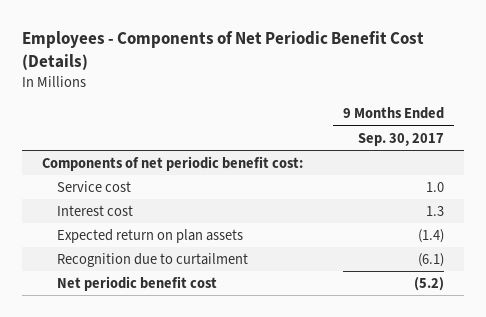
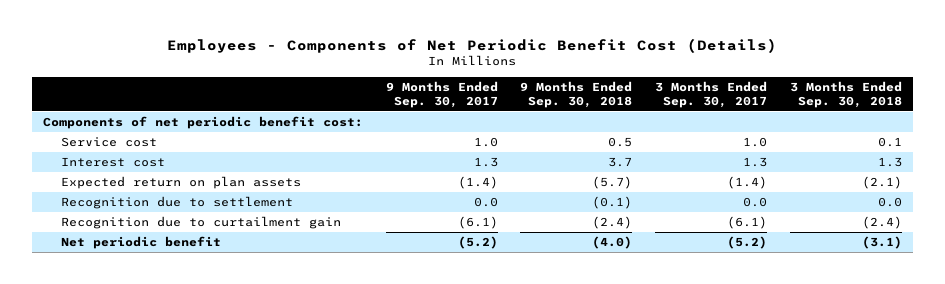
none -> [520,80,633,108] 9 Months Ended Sep. 30, 2018
none -> [654,80,767,108] 3 Months Ended Sep. 30, 2017
none -> [789,80,902,108] 3 Months Ended Sep. 30, 2018
none -> [61,195,294,209] Recognition due to settlement
[56,253,248,268] Recognition due to curtailment -> [61,215,342,229] Recognition due to curtailment gain
[56,276,217,292] Net periodic benefit cost -> [61,235,222,249] Net periodic benefit

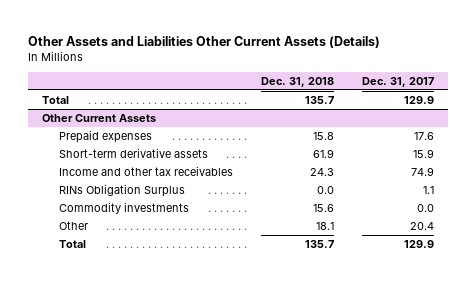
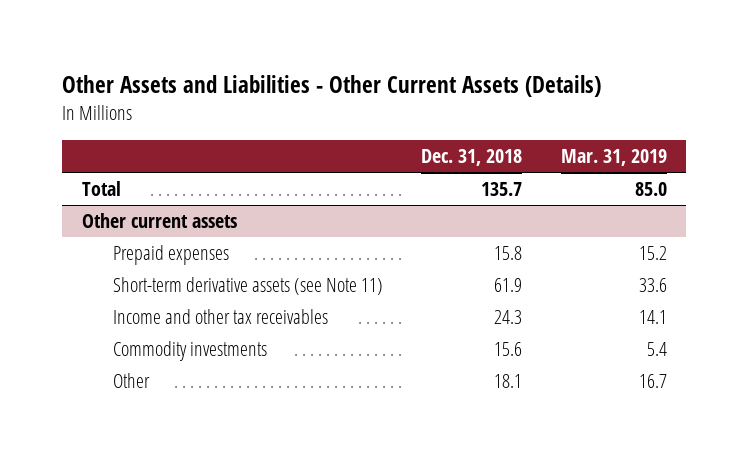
[28,35,381,48] Other Assets and Liabilities Other Current Assets (Details) -> [62,75,602,98] Other Assets and Liabilities - Other Current Assets (Details)
[361,76,434,87] Dec. 31, 2017 -> none
none -> [560,149,667,167] Mar. 31, 2019
[42,114,157,123] Other Current Assets -> [81,213,237,229] Other current assets
[58,148,208,159] Short-term derivative assets -> [112,277,383,296] Short-term derivative assets (see Note 11)
[58,184,185,198] RINs Obligation Surplus -> none
[58,240,86,249] Total -> none

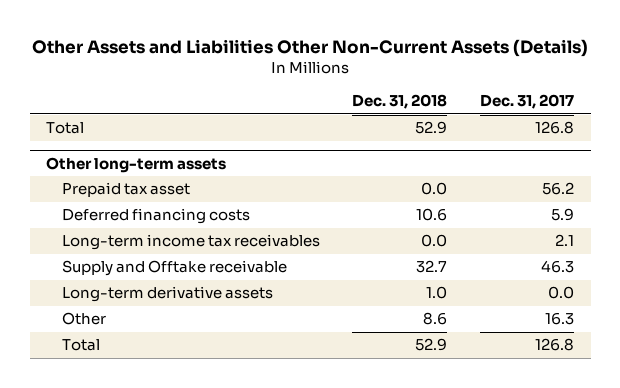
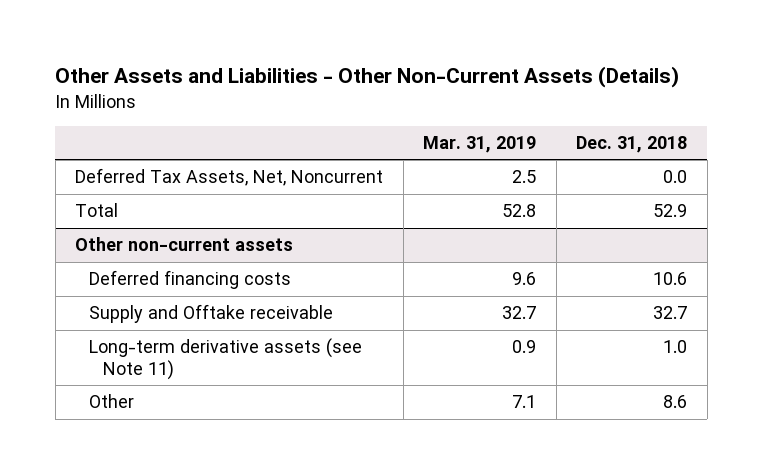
[32,38,589,57] Other Assets and Liabilities Other Non-Current Assets (Details) -> [55,66,680,89] Other Assets and Liabilities - Other Non-Current Assets (Details)
[480,94,575,110] Dec. 31, 2017 -> none
none -> [423,136,537,154] Mar. 31, 2019
none -> [75,168,384,187] Deferred Tax Assets, Net, Noncurrent
[61,182,190,198] Prepaid tax asset -> none
[46,156,227,173] Other long-term assets -> [75,237,294,252] Other non-current assets
[61,234,320,251] Long-term income tax receivables -> none
[61,286,273,303] Long-term derivative assets -> [89,338,363,380] Long-term derivative assets (see Note 11)
[61,339,100,352] Total -> none

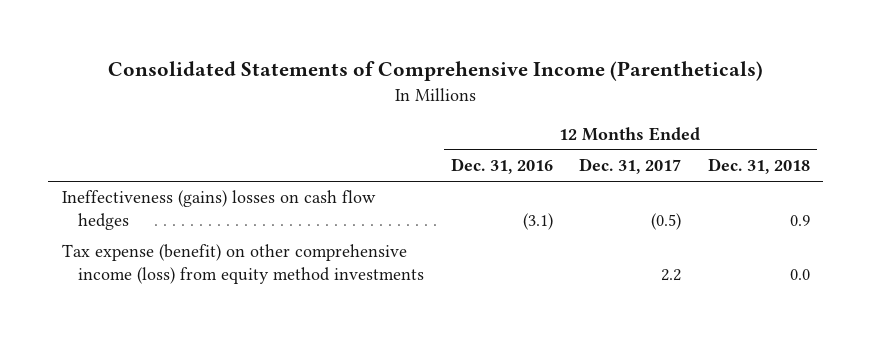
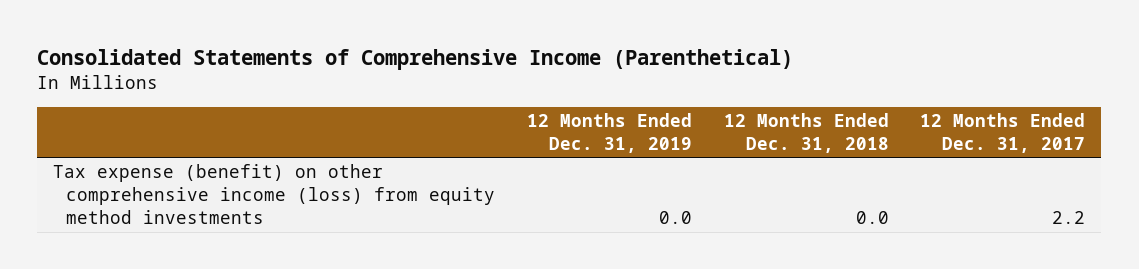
[107,61,763,82] Consolidated Statements of Comprehensive Income (Parentheticals) -> [37,48,794,70] Consolidated Statements of Comprehensive Income (Parenthetical)
[450,158,553,175] Dec. 31, 2016 -> none
none -> [526,113,692,153] 12 Months Ended Dec. 31, 2019
[61,190,376,231] Ineffectiveness (gains) losses on cash flow hedges -> none

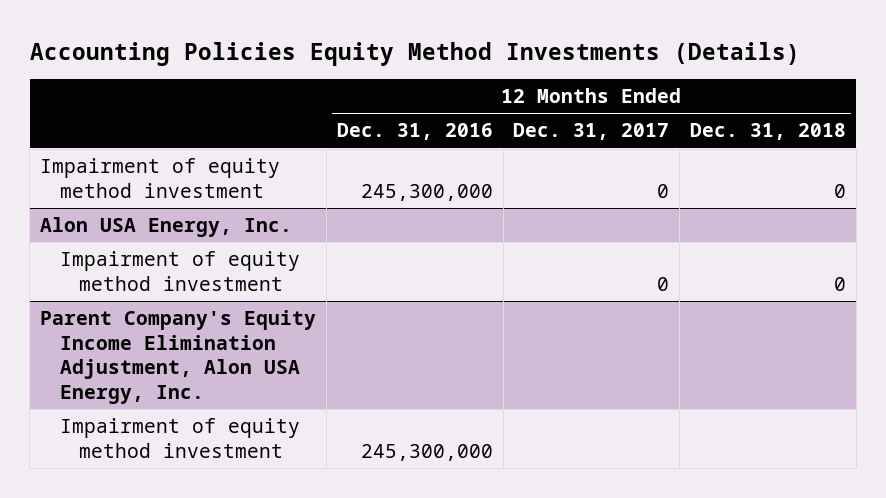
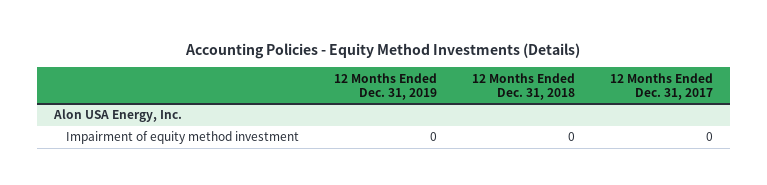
[29,42,800,67] Accounting Policies Equity Method Investments (Details) -> [185,43,581,60] Accounting Policies - Equity Method Investments (Details)
[336,123,493,141] Dec. 31, 2016 -> none
none -> [333,72,437,100] 12 Months Ended Dec. 31, 2019
[40,157,281,198] Impairment of equity method investment -> none
[40,309,317,404] Parent Company's Equity Income Elimination Adjustment, Alon USA Energy, Inc. -> none
[59,417,300,458] Impairment of equity method investment -> none

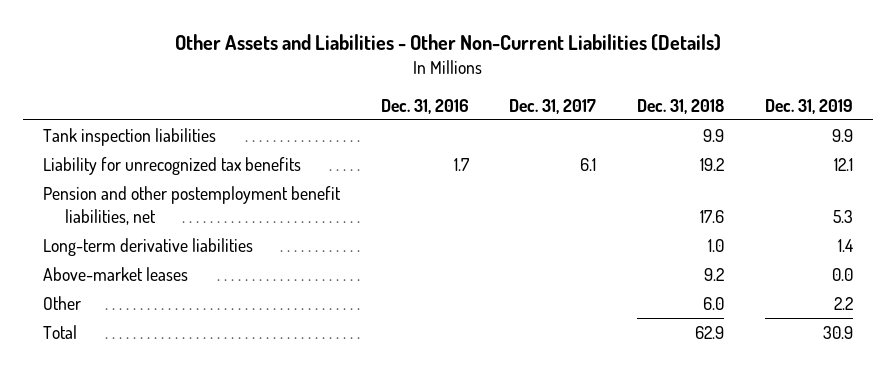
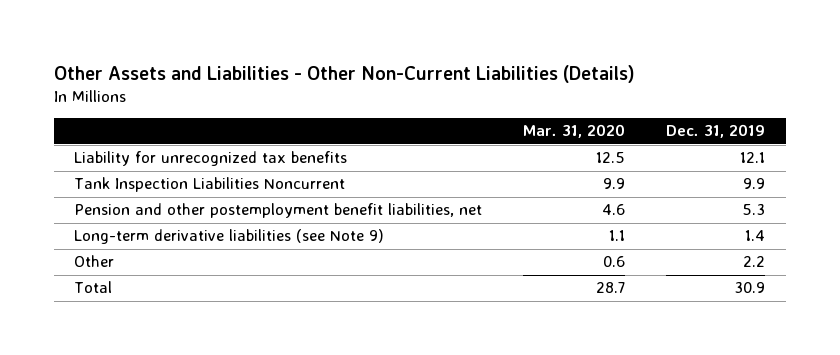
[380,98,469,114] Dec. 31, 2016 -> none
[509,98,597,114] Dec. 31, 2017 -> none
[637,98,725,114] Dec. 31, 2018 -> none
none -> [523,124,626,139] Mar. 31, 2020
[43,127,217,146] Tank inspection liabilities -> none
none -> [74,177,346,193] Tank Inspection Liabilities Noncurrent
[43,266,189,281] Above-market leases -> none
[43,237,254,256] Long-term derivative liabilities -> [74,229,385,245] Long-term derivative liabilities (see Note 9)

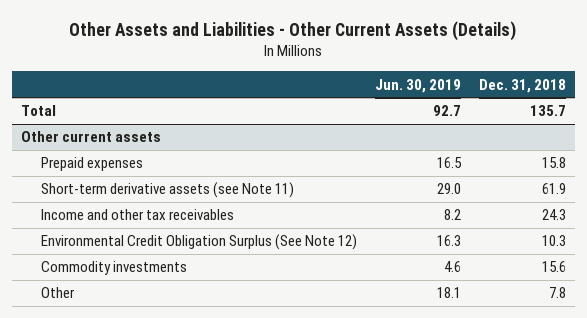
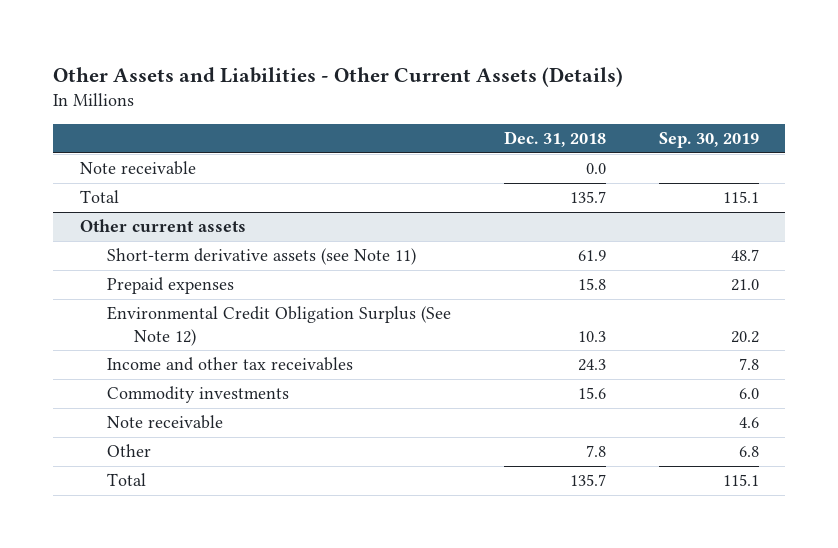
[374,78,461,93] Jun. 30, 2019 -> none
none -> [658,132,759,149] Sep. 30, 2019
none -> [79,161,196,176] Note receivable
[40,157,143,172] Prepaid expenses -> [106,277,234,295] Prepaid expenses
[40,209,234,221] Income and other tax receivables -> [106,357,353,372] Income and other tax receivables
none -> [106,415,223,430] Note receivable
none -> [106,473,146,487] Total

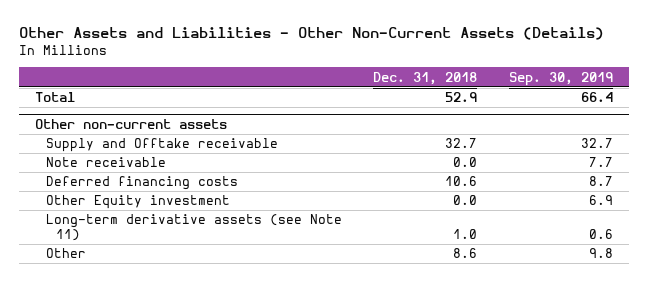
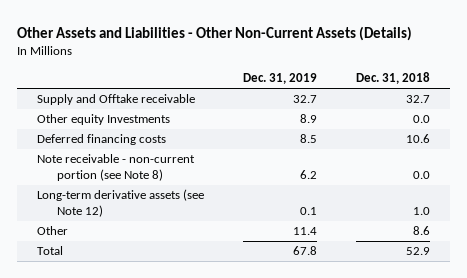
[509,71,614,86] Sep. 30, 2019 -> none
none -> [243,73,318,85] Dec. 31, 2019
[35,118,228,129] Other non-current assets -> none
[45,157,166,168] Note receivable -> none
none -> [36,114,170,126] Other equity Investments
[45,195,230,210] Other Equity investment -> none
none -> [36,154,195,182] Note receivable - non-current portion (see Note 8)
[45,214,342,241] Long-term derivative assets (see Note 11) -> [36,189,204,218] Long-term derivative assets (see Note 12)
[35,92,76,103] Total -> [36,246,63,256] Total

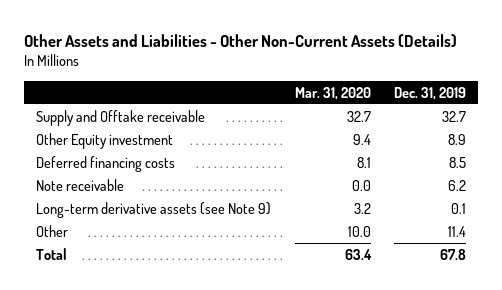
[356,72,431,85] Dec. 31, 2018 -> none
none -> [294,86,371,100] Mar. 31, 2020
[36,114,170,126] Other equity Investments -> [35,132,173,149] Other Equity investment
[36,154,195,182] Note receivable - non-current portion (see Note 8) -> [35,178,124,191] Note receivable
[36,189,204,218] Long-term derivative assets (see Note 12) -> [35,201,271,218] Long-term derivative assets (see Note 9)

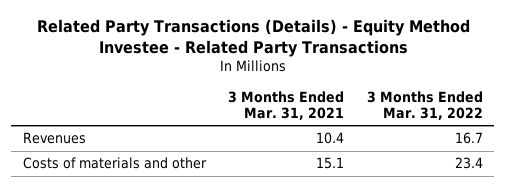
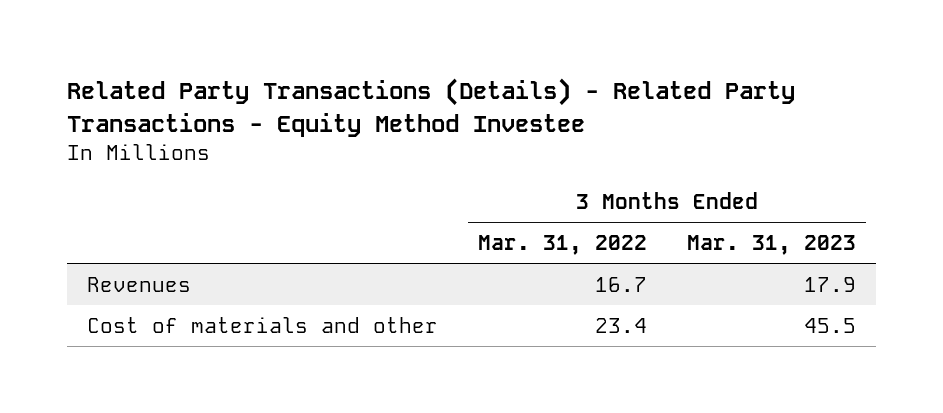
[36,19,470,57] Related Party Transactions (Details) - Equity Method Investee - Related Party Transactions -> [66,78,795,137] Related Party Transactions (Details) - Related Party Transactions - Equity Method Investee
[228,90,345,120] 3 Months Ended Mar. 31, 2021 -> none
none -> [686,235,856,256] Mar. 31, 2023
[22,157,207,170] Costs of materials and other -> [86,316,438,333] Cost of materials and other

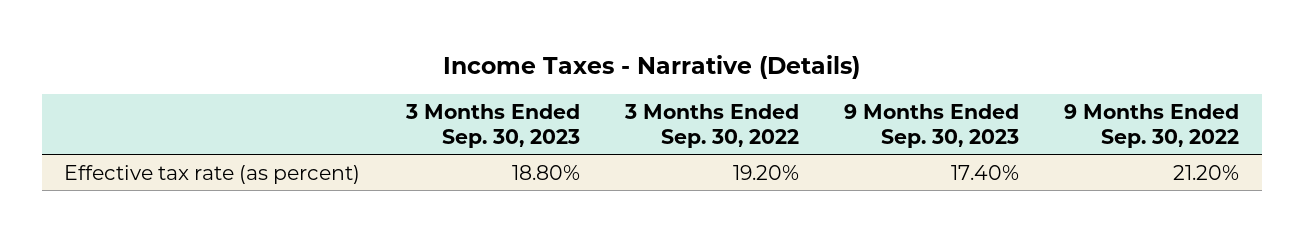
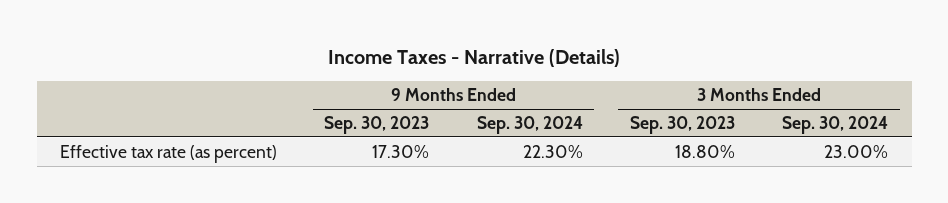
[623,104,799,148] 3 Months Ended Sep. 30, 2022 -> none
[1064,104,1240,148] 9 Months Ended Sep. 30, 2022 -> none
none -> [476,116,583,135] Sep. 30, 2024
none -> [781,116,888,135] Sep. 30, 2024
[951,164,1020,180] 17.40% -> [372,144,430,158] 17.30%

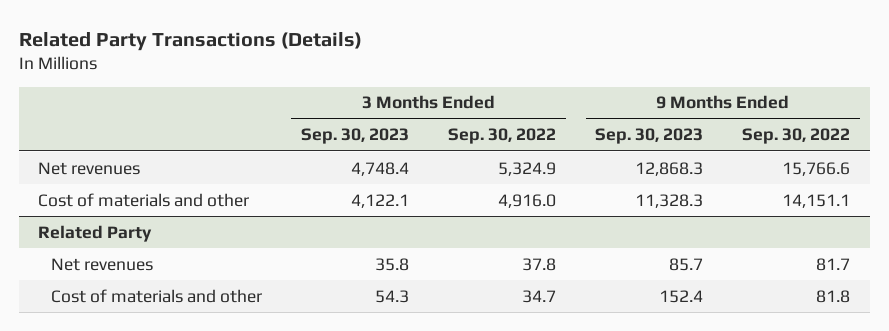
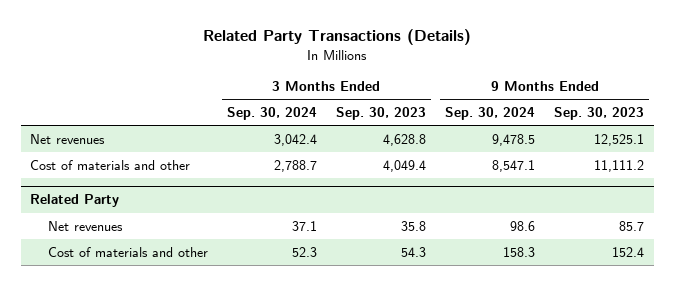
[448,128,557,145] Sep. 30, 2022 -> none
[742,128,851,145] Sep. 30, 2022 -> none
none -> [226,106,317,120] Sep. 30, 2024
none -> [445,106,536,120] Sep. 30, 2024
[351,161,410,176] 4,748.4 -> [383,133,427,146] 4,628.8
[635,161,704,176] 12,868.3 -> [594,133,645,146] 12,525.1
[351,193,410,208] 4,122.1 -> [383,159,427,172] 4,049.4
[635,193,704,208] 11,328.3 -> [594,159,645,172] 11,111.2

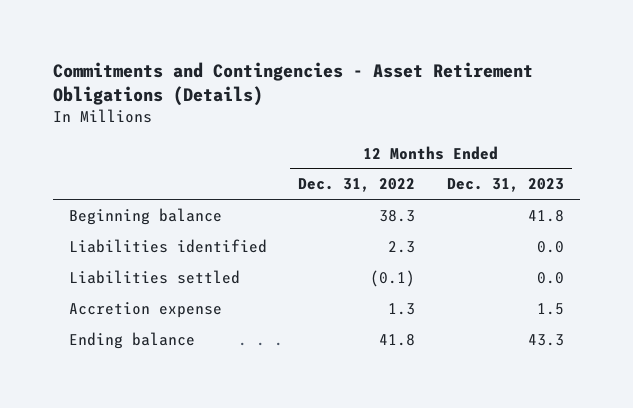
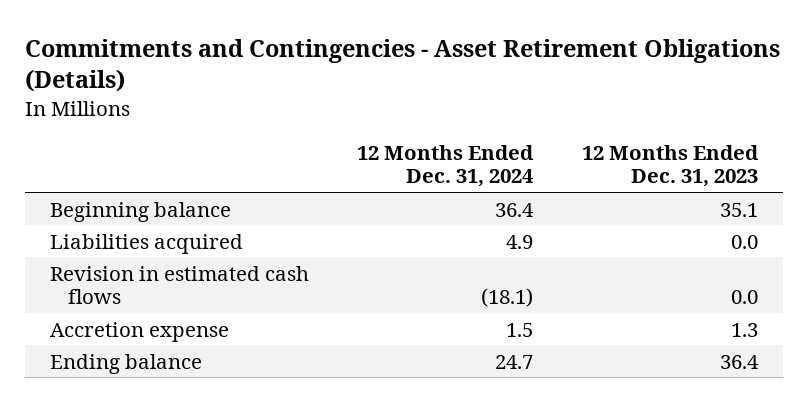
[298,178,416,193] Dec. 31, 2022 -> none
none -> [357,144,535,188] 12 Months Ended Dec. 31, 2024
[68,269,240,284] Liabilities settled -> none
[527,209,564,222] 41.8 -> [720,202,759,217] 35.1
[68,238,267,253] Liabilities identified -> [49,233,243,254] Liabilities acquired
none -> [49,265,309,305] Revision in estimated cash flows
[536,302,564,315] 1.5 -> [731,322,759,337] 1.3
[527,333,564,346] 43.3 -> [720,354,760,369] 36.4

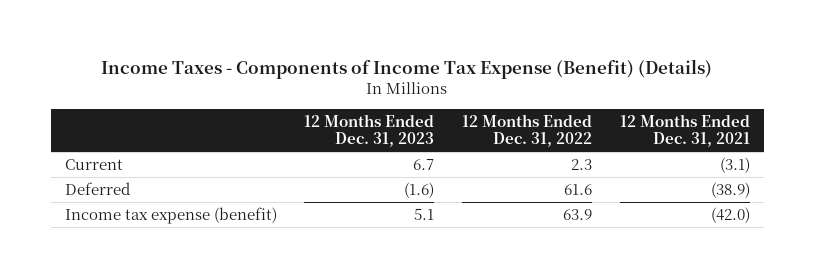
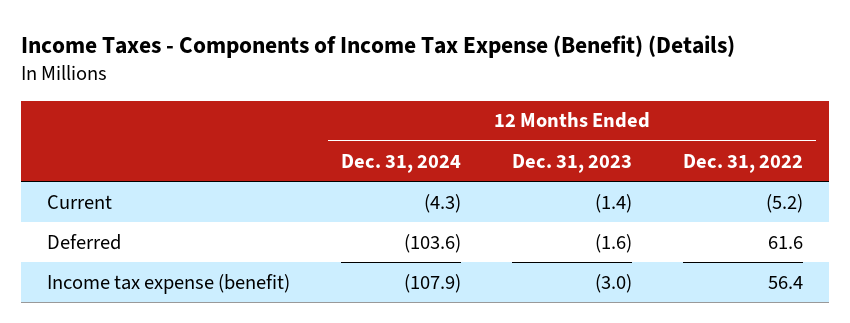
[619,113,750,148] 12 Months Ended Dec. 31, 2021 -> none
none -> [341,153,462,173] Dec. 31, 2024
[413,158,435,170] 6.7 -> [595,193,633,213] (1.4)
[571,158,593,170] 2.3 -> [766,193,804,213] (5.2)
[414,207,435,220] 5.1 -> [595,273,633,293] (3.0)
[563,208,593,220] 63.9 -> [768,275,804,289] 56.4

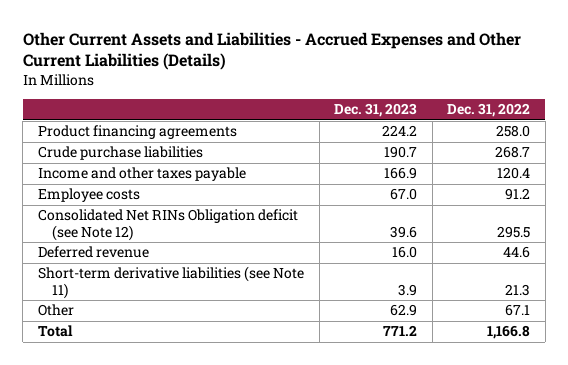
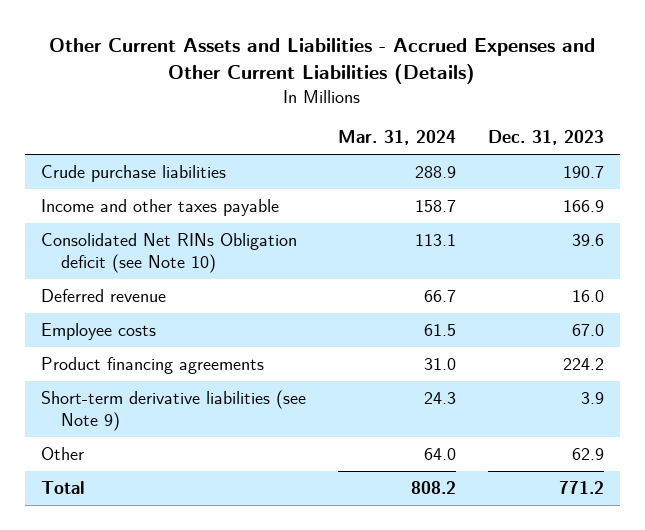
[447,103,531,118] Dec. 31, 2022 -> none
none -> [337,130,456,146] Mar. 31, 2024
[38,209,299,242] Consolidated Net RINs Obligation deficit (see Note 12) -> [40,233,297,274] Consolidated Net RINs Obligation deficit (see Note 10)
[38,188,141,203] Employee costs -> [40,323,156,341] Employee costs
[38,125,238,140] Product financing agreements -> [40,357,264,375] Product financing agreements
[38,266,305,300] Short-term derivative liabilities (see Note 11) -> [40,390,306,432] Short-term derivative liabilities (see Note 9)

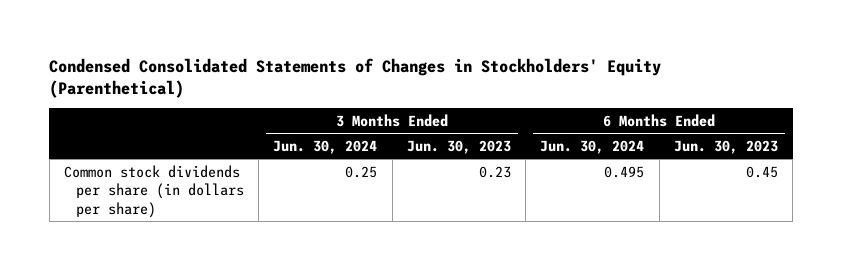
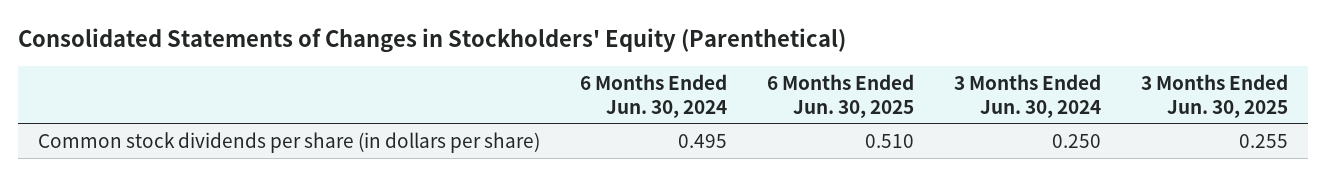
[49,57,662,98] Condensed Consolidated Statements of Changes in Stockholders' Equity (Parenthetical) -> [17,28,846,54] Consolidated Statements of Changes in Stockholders' Equity (Parenthetical)
[406,139,511,154] Jun. 30, 2023 -> none
[673,139,778,154] Jun. 30, 2023 -> none
none -> [767,73,915,118] 6 Months Ended Jun. 30, 2025
none -> [1141,73,1289,118] 3 Months Ended Jun. 30, 2025
[345,165,378,178] 0.25 -> [1052,133,1102,148] 0.250

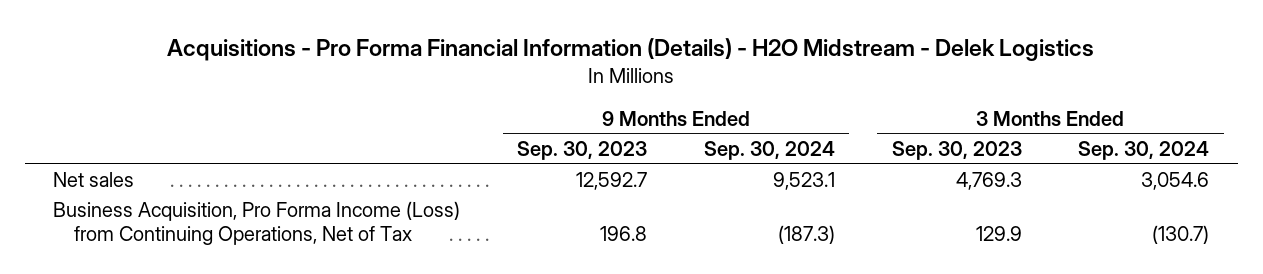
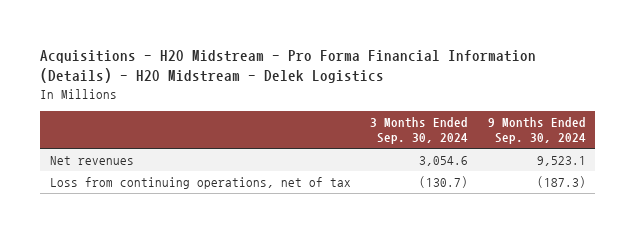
[167,38,1095,62] Acquisitions - Pro Forma Financial Information (Details) - H2O Midstream - Delek Logistics -> [40,50,537,84] Acquisitions - H2O Midstream - Pro Forma Financial Information (Details) - H2O Midstream - Delek Logistics
[517,140,648,160] Sep. 30, 2023 -> none
[891,140,1022,160] Sep. 30, 2023 -> none
[53,172,135,188] Net sales -> [49,156,134,166] Net revenues
[53,201,461,246] Business Acquisition, Pro Forma Income (Loss) from Continuing Operations, Net of Tax -> [49,177,351,190] Loss from continuing operations, net of tax

